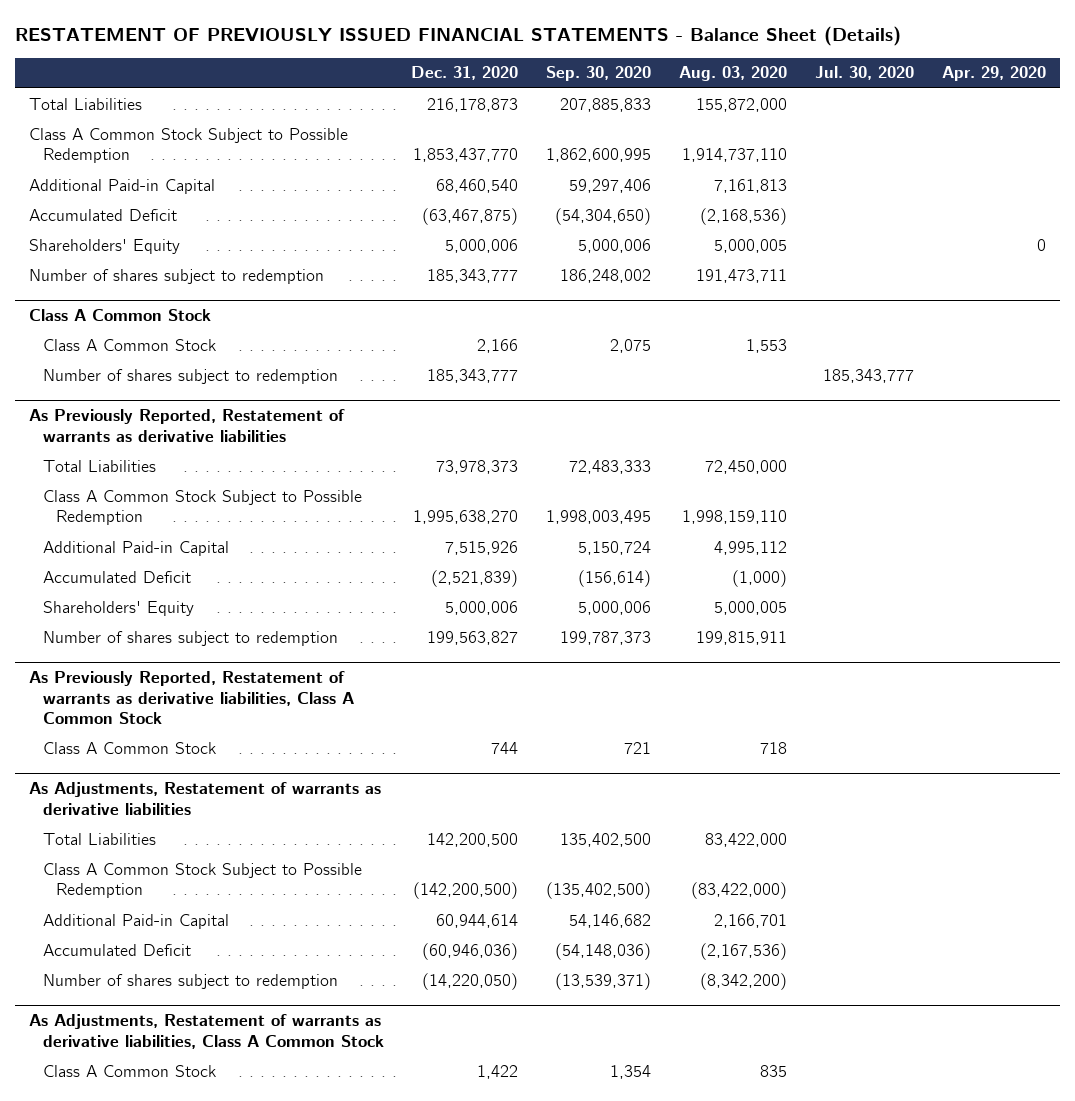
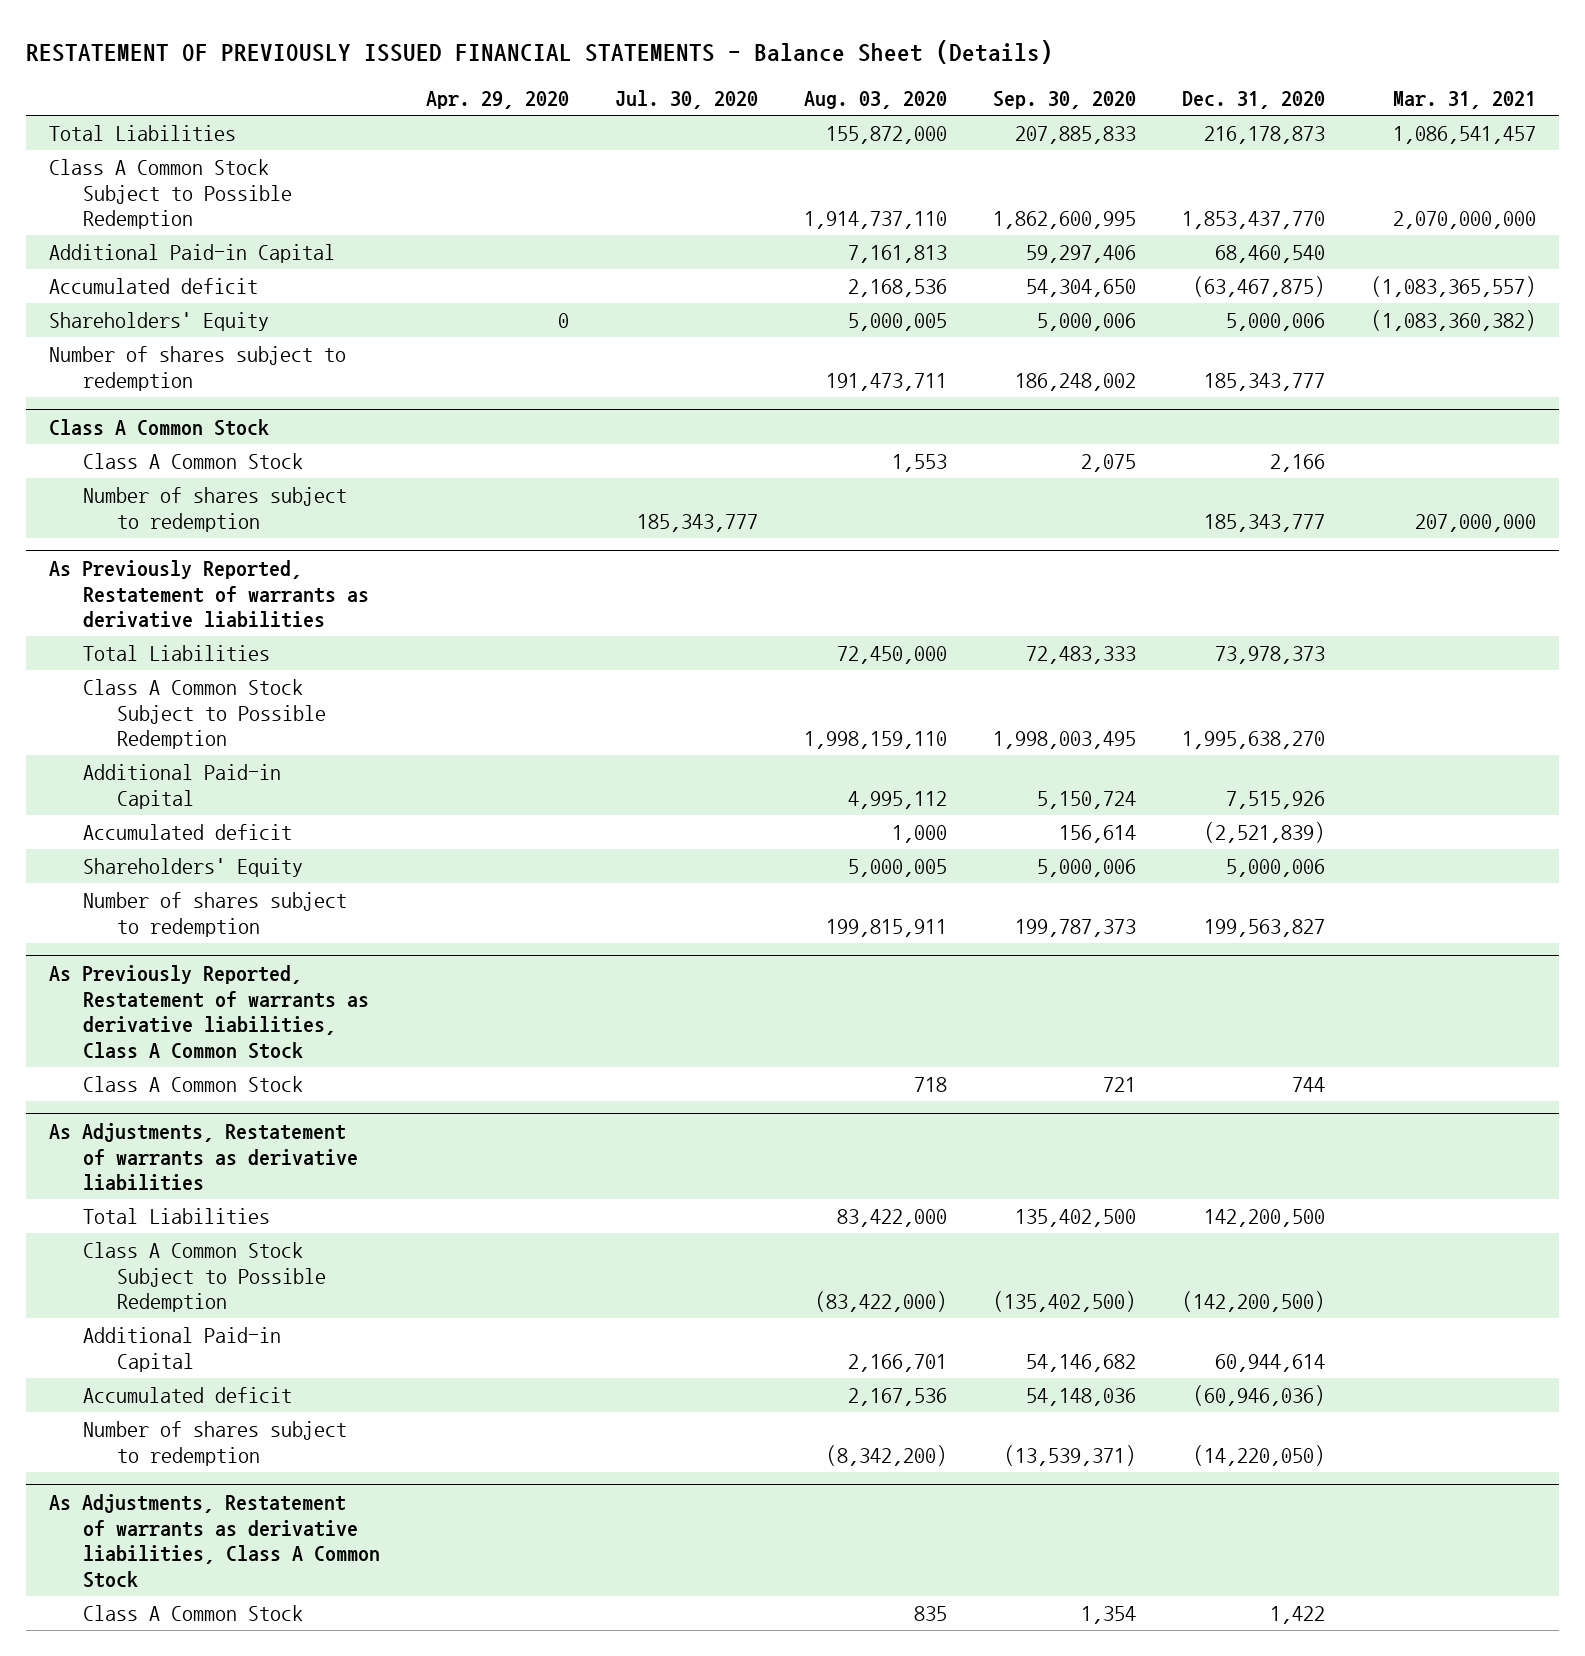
none -> [1392,91,1536,110] Mar. 31, 2021
[28,208,177,221] Accumulated Deficit -> [49,277,259,294] Accumulated deficit
[555,207,652,225] (54,304,650) -> [1025,278,1136,297] 54,304,650
[700,207,788,225] (2,168,536) -> [847,278,947,297] 2,168,536
[42,570,191,583] Accumulated Deficit -> [82,823,292,840] Accumulated deficit
[578,569,652,587] (156,614) -> [1058,824,1136,843] 156,614
[732,569,788,587] (1,000) -> [891,824,947,843] 1,000
[42,943,191,956] Accumulated Deficit -> [82,1386,292,1403] Accumulated deficit
[555,942,652,960] (54,148,036) -> [1025,1387,1136,1406] 54,148,036
[700,942,788,960] (2,167,536) -> [847,1387,947,1406] 2,167,536

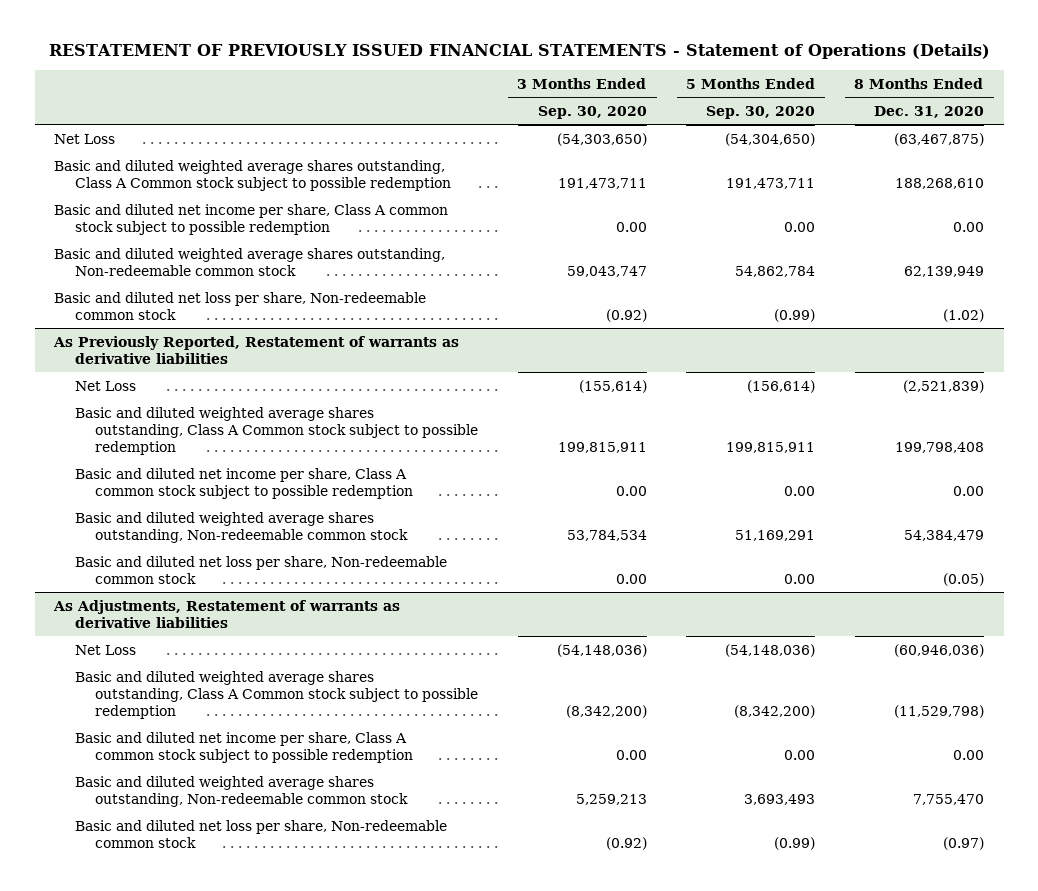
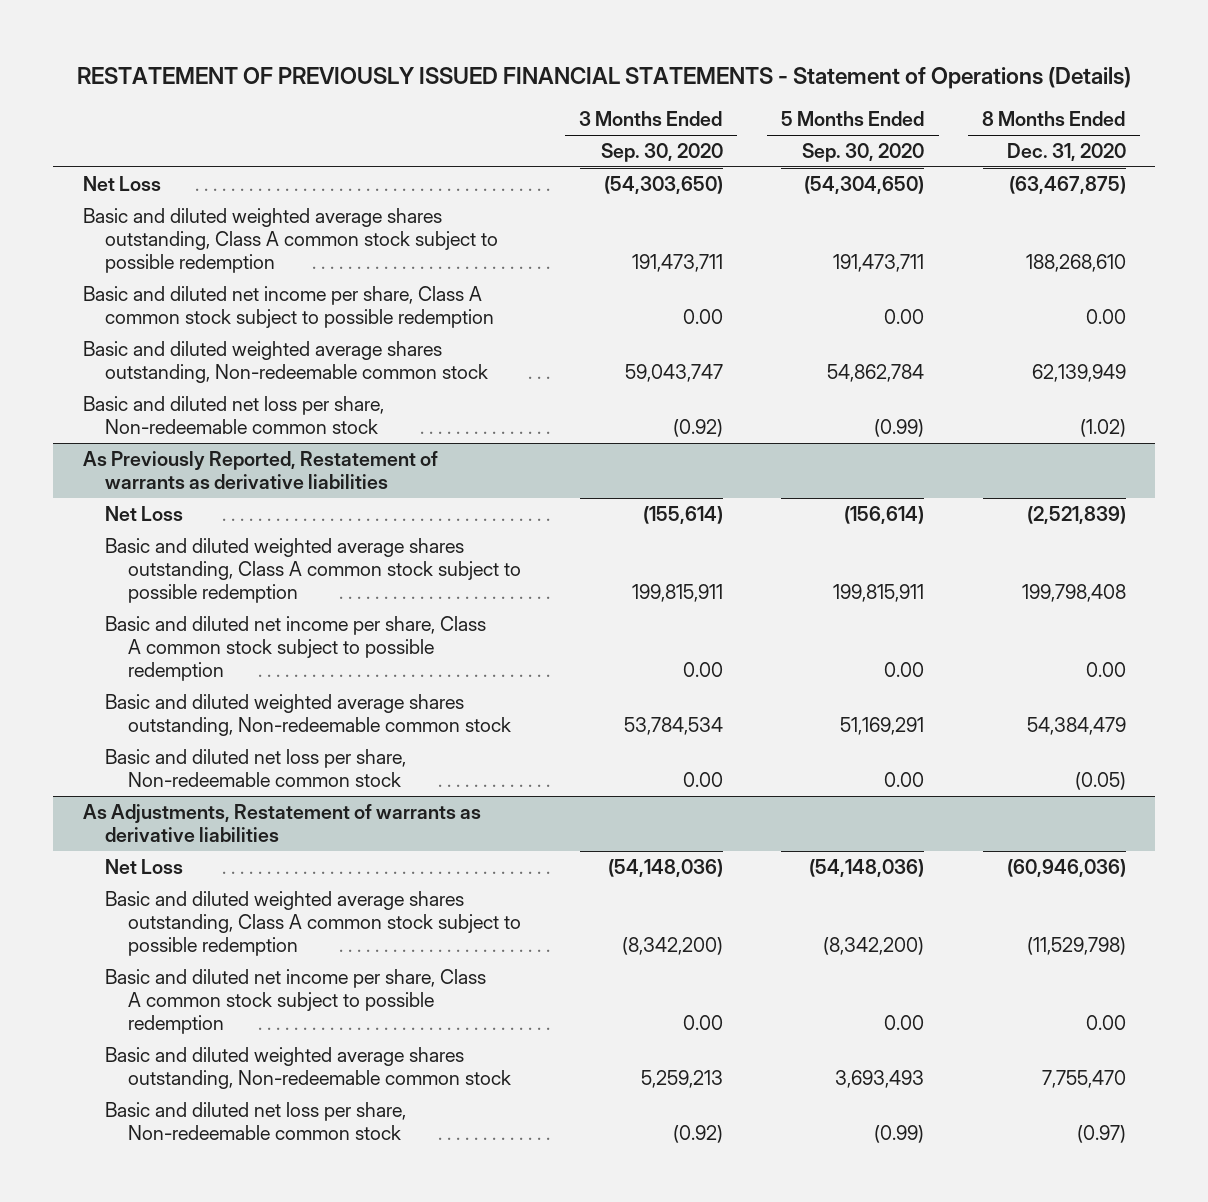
[54,159,451,191] Basic and diluted weighted average shares outstanding, Class A Common stock subject to possible redemption -> [82,208,499,274] Basic and diluted weighted average shares outstanding, Class A common stock subject to possible redemption
[74,406,479,455] Basic and diluted weighted average shares outstanding, Class A Common stock subject to possible redemption -> [105,538,522,604] Basic and diluted weighted average shares outstanding, Class A common stock subject to possible redemption
[74,670,479,719] Basic and diluted weighted average shares outstanding, Class A Common stock subject to possible redemption -> [105,891,522,957] Basic and diluted weighted average shares outstanding, Class A common stock subject to possible redemption

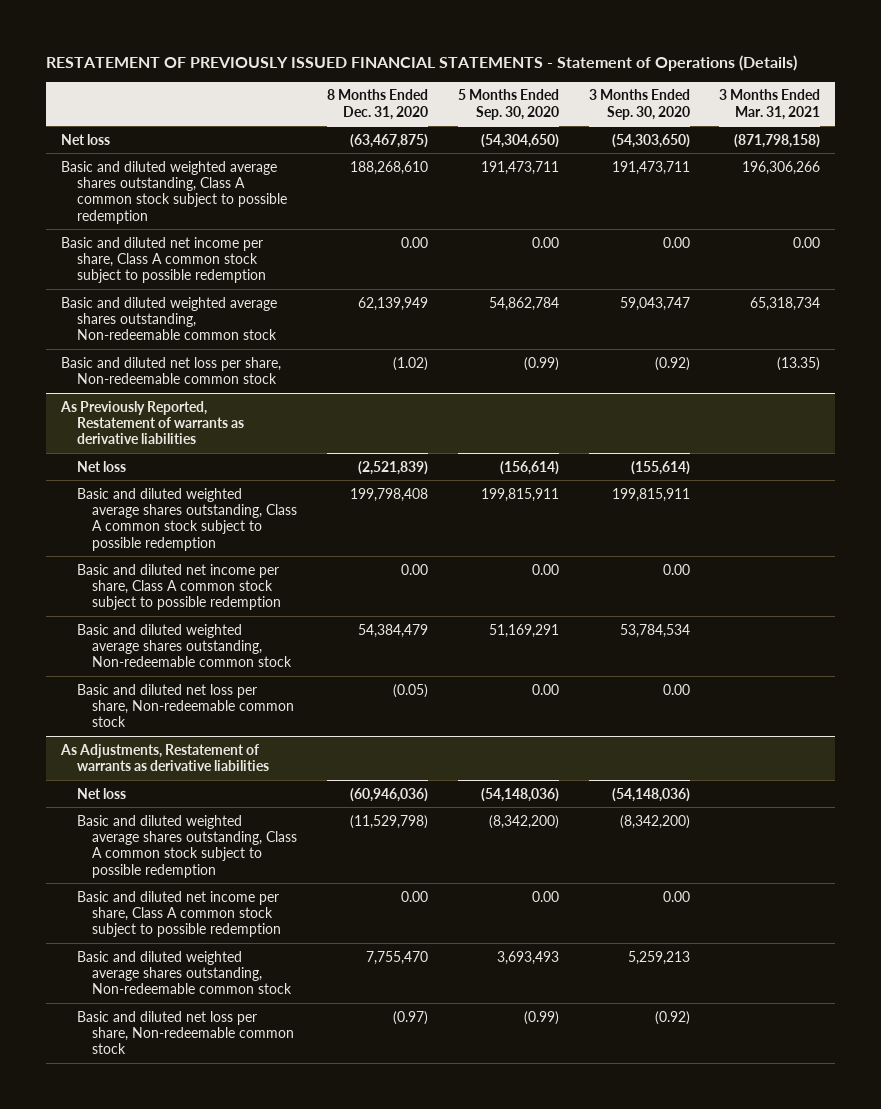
none -> [719,89,821,120] 3 Months Ended Mar. 31, 2021
[82,176,161,192] Net Loss -> [60,133,110,145] Net loss
[105,506,184,522] Net Loss -> [76,460,126,472] Net loss
[105,859,184,875] Net Loss -> [76,787,126,799] Net loss

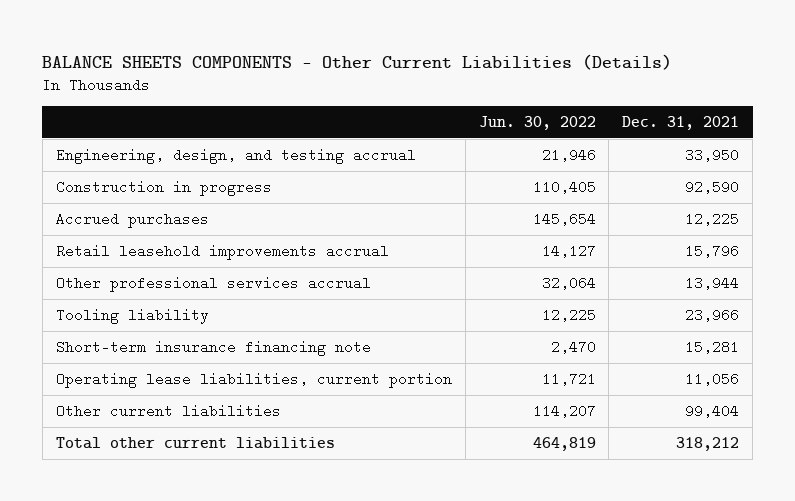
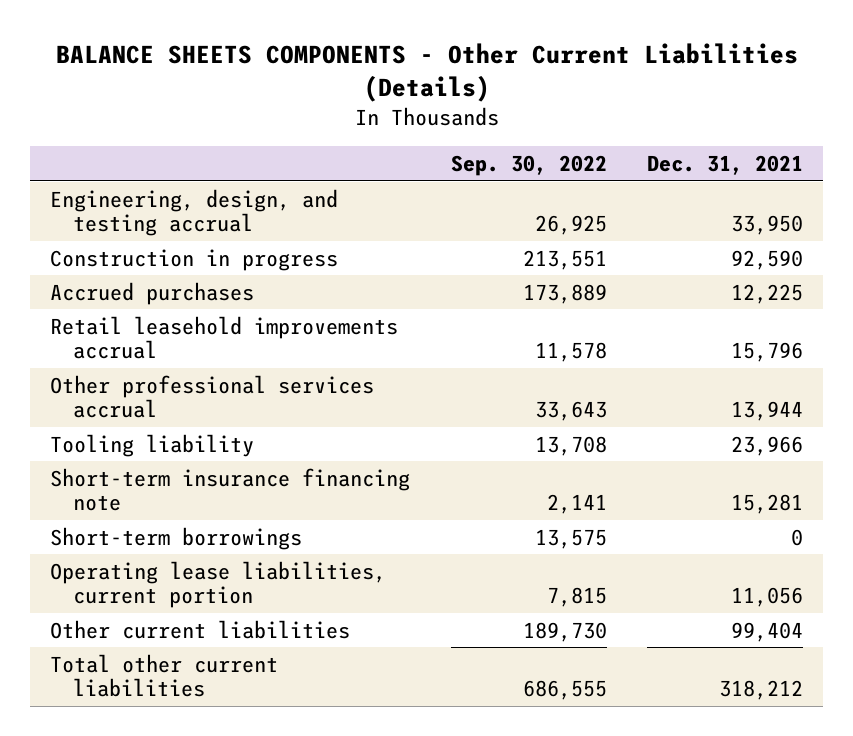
[478,116,596,131] Jun. 30, 2022 -> none
none -> [450,154,607,176] Sep. 30, 2022
none -> [50,526,303,550] Short-term borrowings

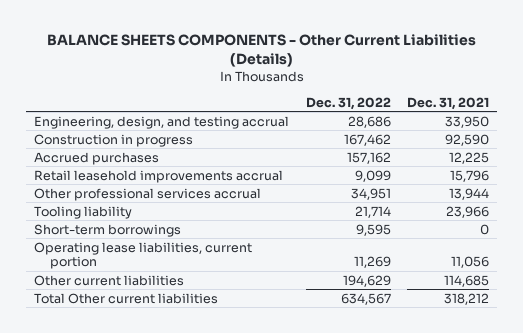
[450,154,607,176] Sep. 30, 2022 -> none
none -> [305,96,391,110] Dec. 31, 2022
[50,467,411,512] Short-term insurance financing note -> none
[730,621,803,642] 99,404 -> [444,274,490,287] 114,685
[50,653,279,698] Total other current liabilities -> [34,292,219,304] Total Other current liabilities

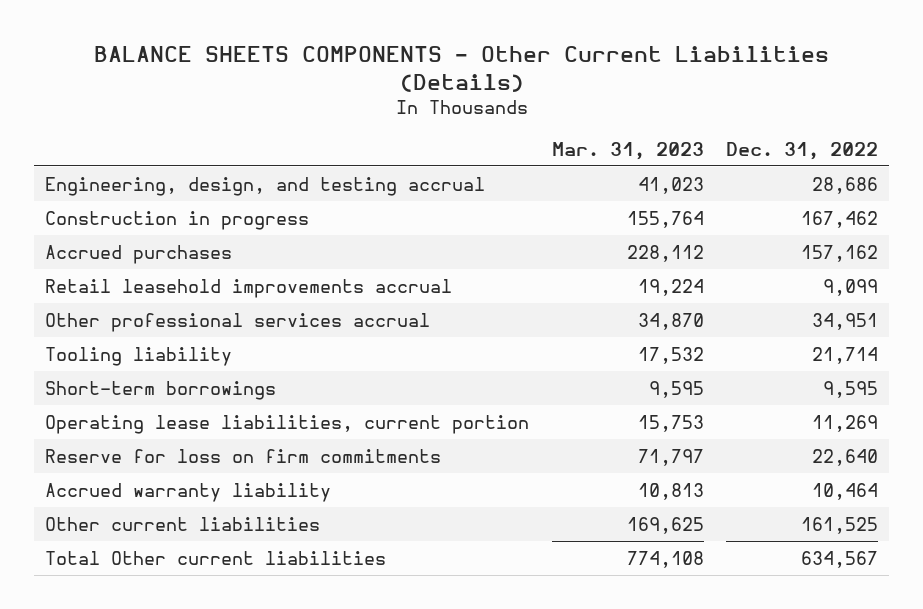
[407,96,490,110] Dec. 31, 2021 -> none
none -> [551,141,704,160] Mar. 31, 2023
none -> [45,448,442,463] Reserve for loss on firm commitments
none -> [45,482,332,502] Accrued warranty liability
[342,274,391,287] 194,629 -> [800,516,878,534] 161,525

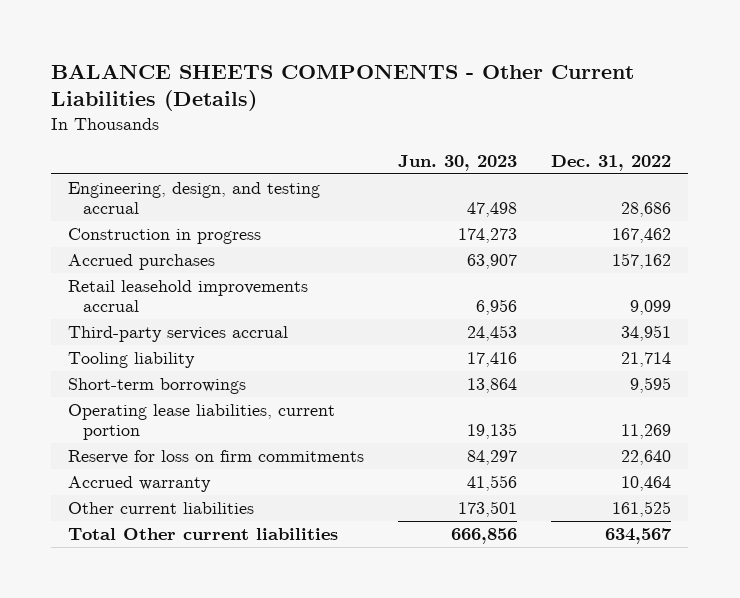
[551,141,704,160] Mar. 31, 2023 -> none
none -> [398,155,518,172] Jun. 30, 2023
[45,312,431,332] Other professional services accrual -> [68,325,289,342] Third-party services accrual
[45,482,332,502] Accrued warranty liability -> [68,475,212,492] Accrued warranty

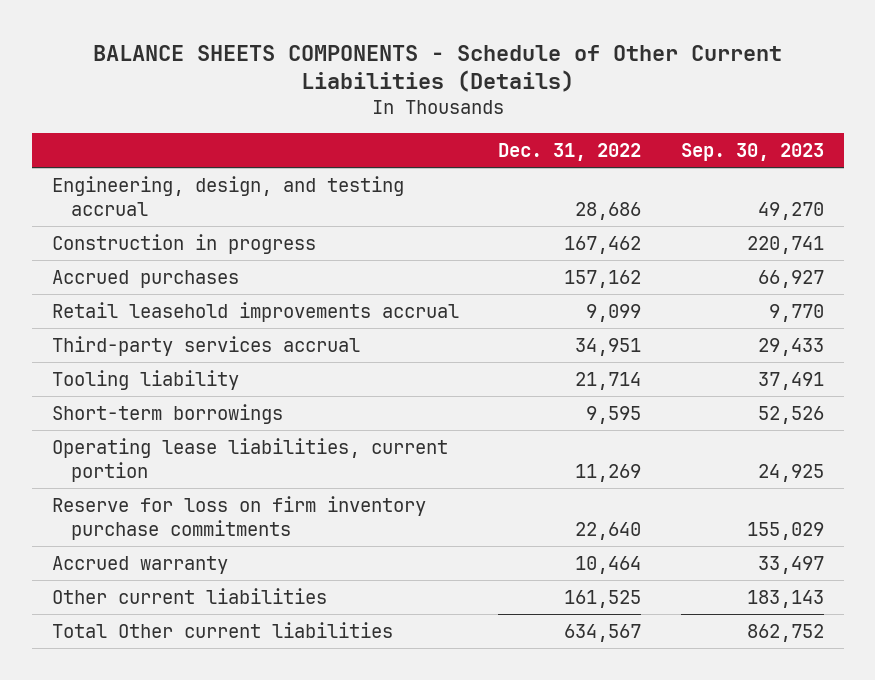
[51,63,635,112] BALANCE SHEETS COMPONENTS - Other Current Liabilities (Details) -> [92,44,782,93] BALANCE SHEETS COMPONENTS - Schedule of Other Current Liabilities (Details)
[398,155,518,172] Jun. 30, 2023 -> none
none -> [680,142,824,161] Sep. 30, 2023
[68,449,365,464] Reserve for loss on firm commitments -> [51,495,426,540] Reserve for loss on firm inventory purchase commitments

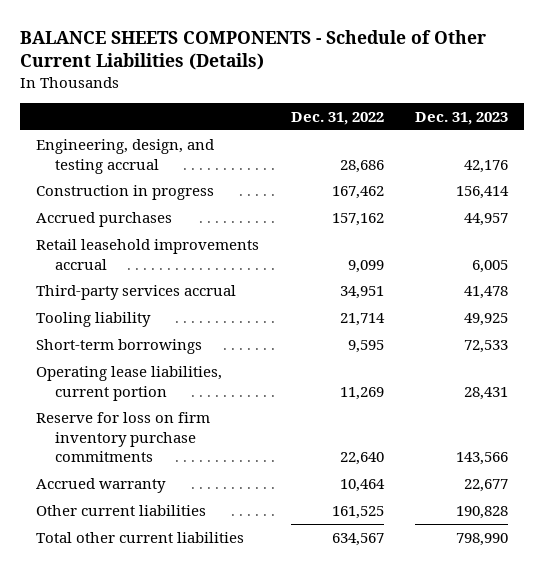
[680,142,824,161] Sep. 30, 2023 -> none
none -> [415,112,509,126] Dec. 31, 2023
[51,621,393,638] Total Other current liabilities -> [36,531,245,543] Total other current liabilities

